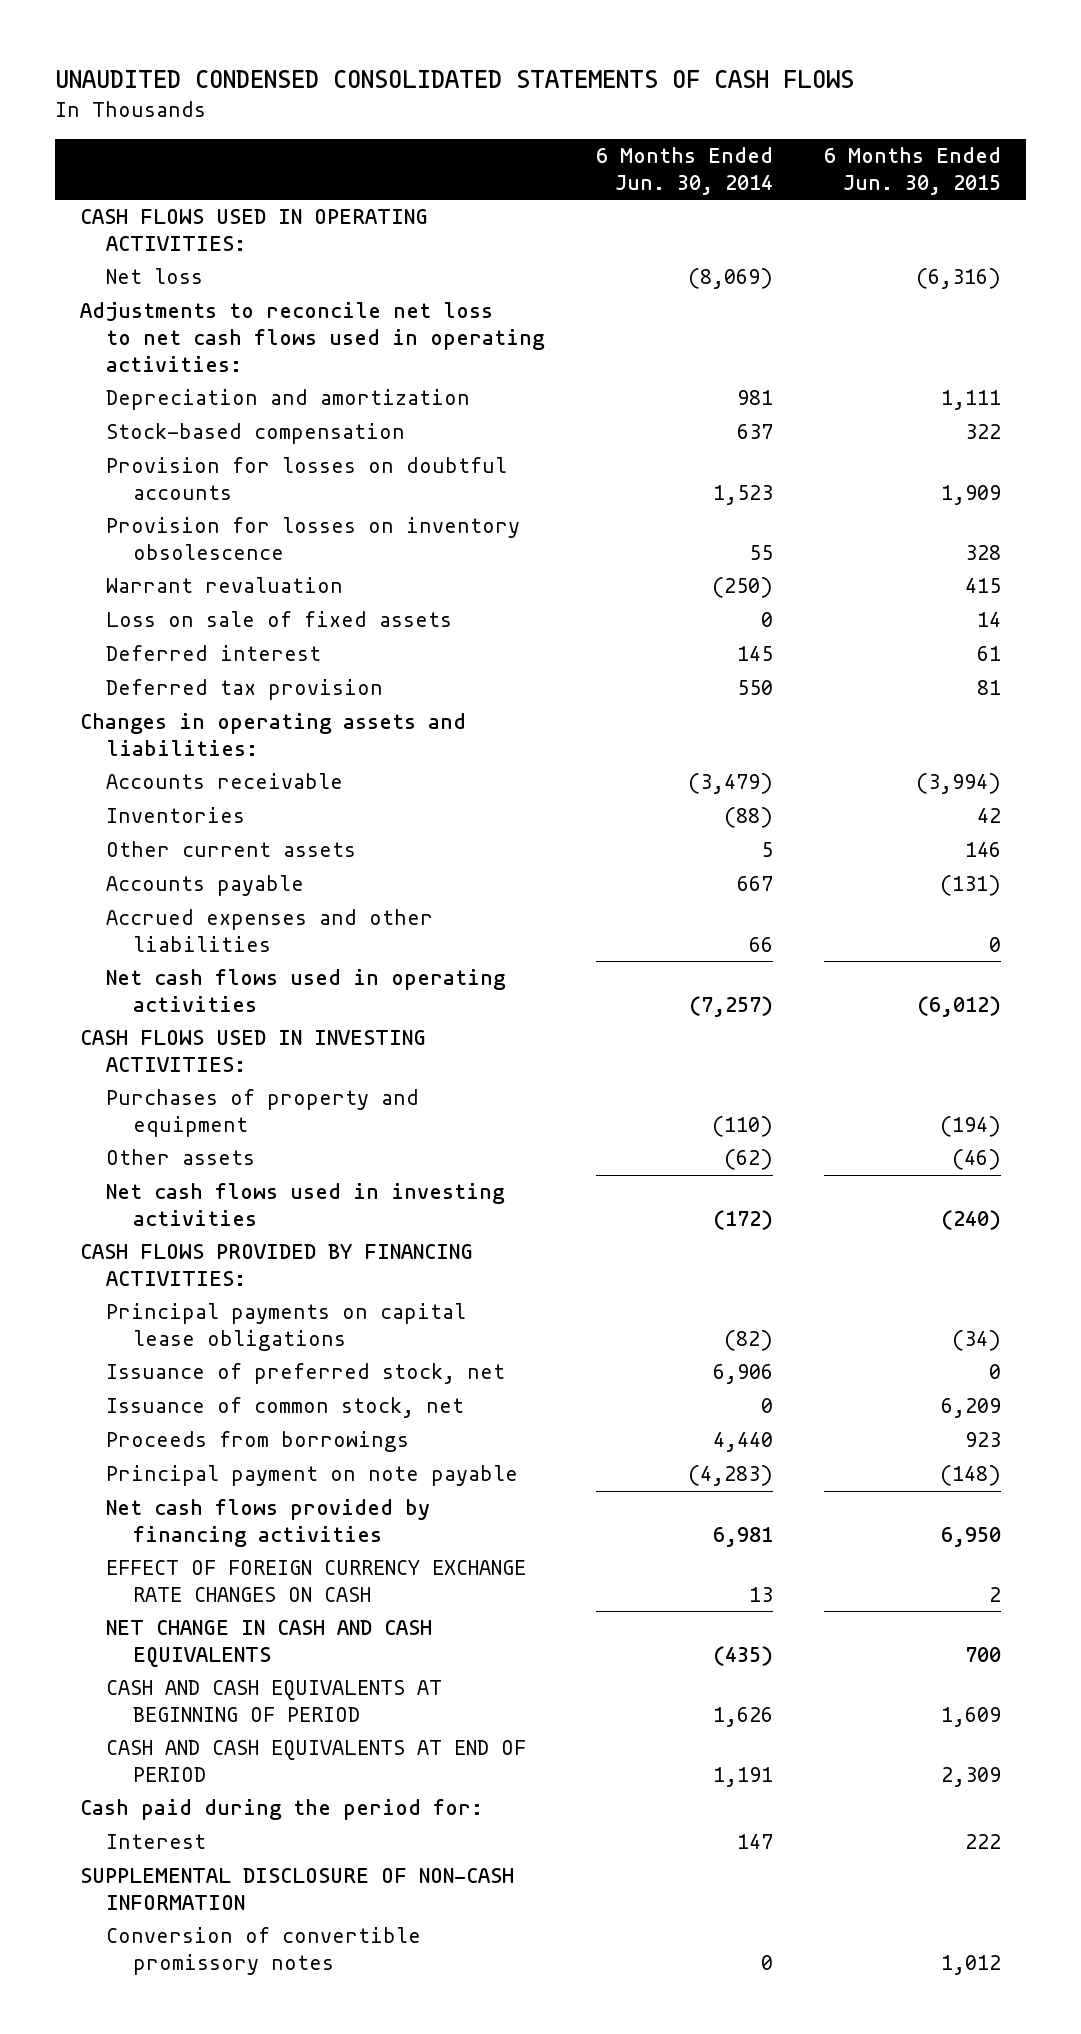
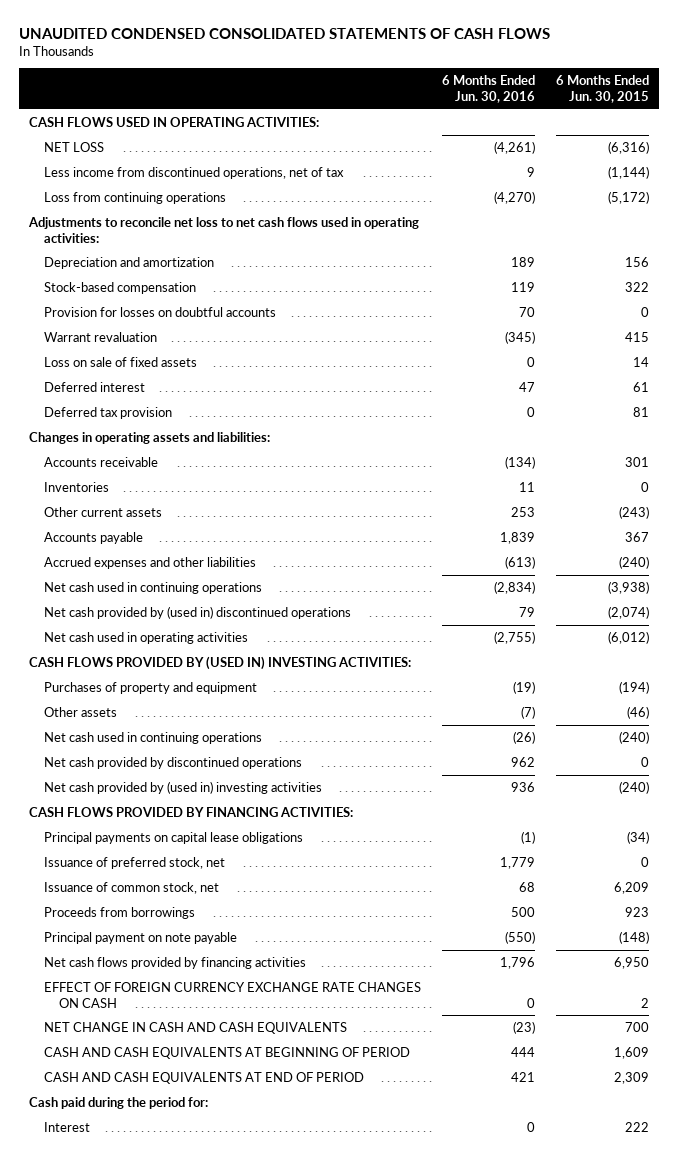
[595,147,773,195] 6 Months Ended Jun. 30, 2014 -> none
none -> [442,75,536,103] 6 Months Ended Jun. 30, 2016
[106,268,204,285] Net loss -> [44,141,105,152] NET LOSS
none -> [44,166,345,179] Less income from discontinued operations, net of tax
none -> [44,191,227,204] Loss from continuing operations
[940,390,1001,411] 1,111 -> [624,256,649,267] 156
[106,517,521,561] Provision for losses on inventory obsolescence -> none
[940,485,1001,506] 1,909 -> [640,306,649,317] 0
[915,773,1001,795] (3,994) -> [624,456,649,467] 301
[976,808,1001,824] 42 -> [640,481,649,492] 0
[964,842,1001,858] 146 -> [618,505,649,519] (243)
[939,875,1001,897] (131) -> [624,531,649,542] 367
[988,937,1001,953] 0 -> [618,555,649,569] (240)
none -> [44,581,263,594] Net cash used in continuing operations
none -> [44,605,352,619] Net cash provided by (used in) discontinued operations
[106,969,507,1013] Net cash flows used in operating activities -> [44,631,249,644] Net cash used in operating activities
[80,1030,427,1073] CASH FLOWS USED IN INVESTING ACTIVITIES: -> [29,655,412,670] CASH FLOWS PROVIDED BY (USED IN) INVESTING ACTIVITIES:
none -> [44,731,263,744] Net cash used in continuing operations
none -> [44,756,303,769] Net cash provided by discontinued operations
[106,1183,506,1227] Net cash flows used in investing activities -> [44,780,323,794] Net cash provided by (used in) investing activities
[80,1868,515,1911] SUPPLEMENTAL DISCLOSURE OF NON-CASH INFORMATION -> none
[106,1927,422,1976] Conversion of convertible promissory notes -> none

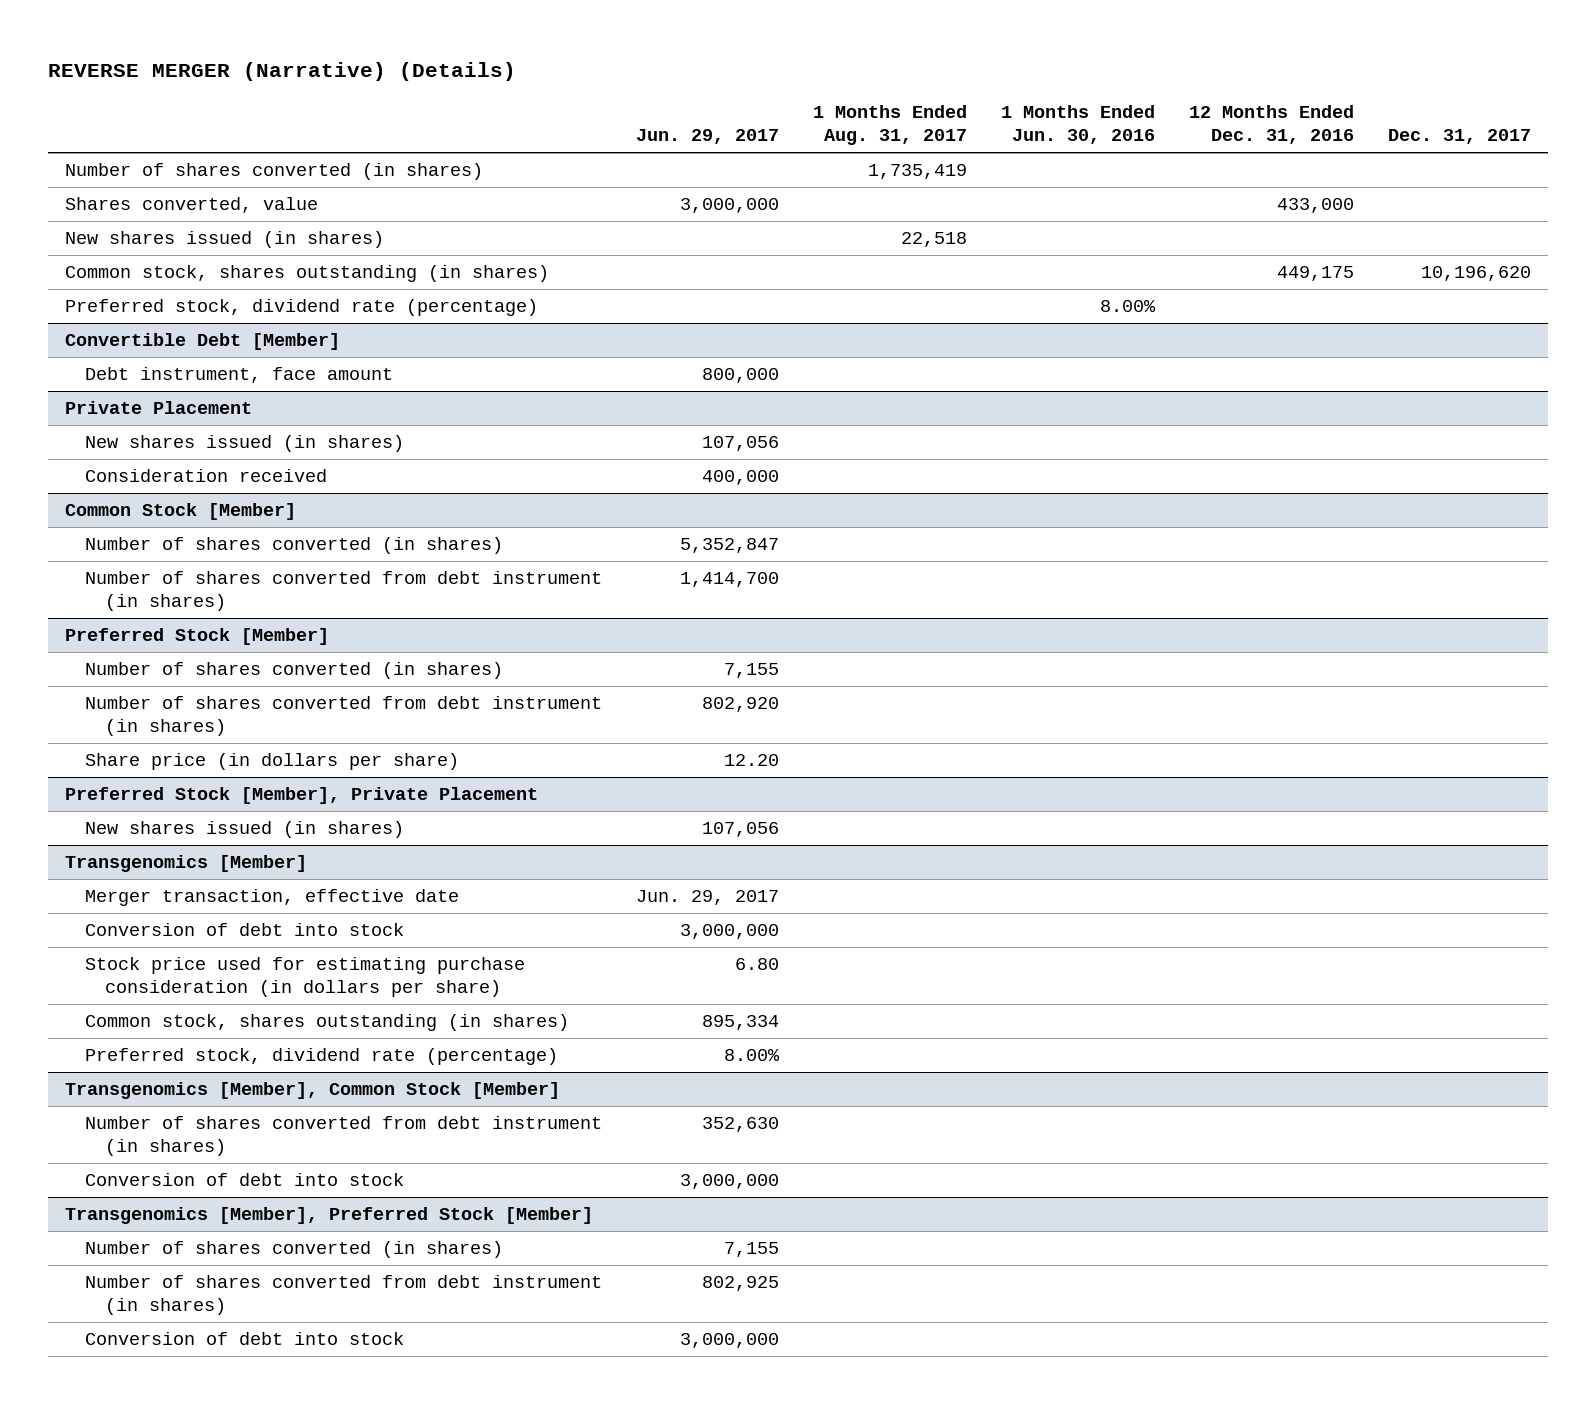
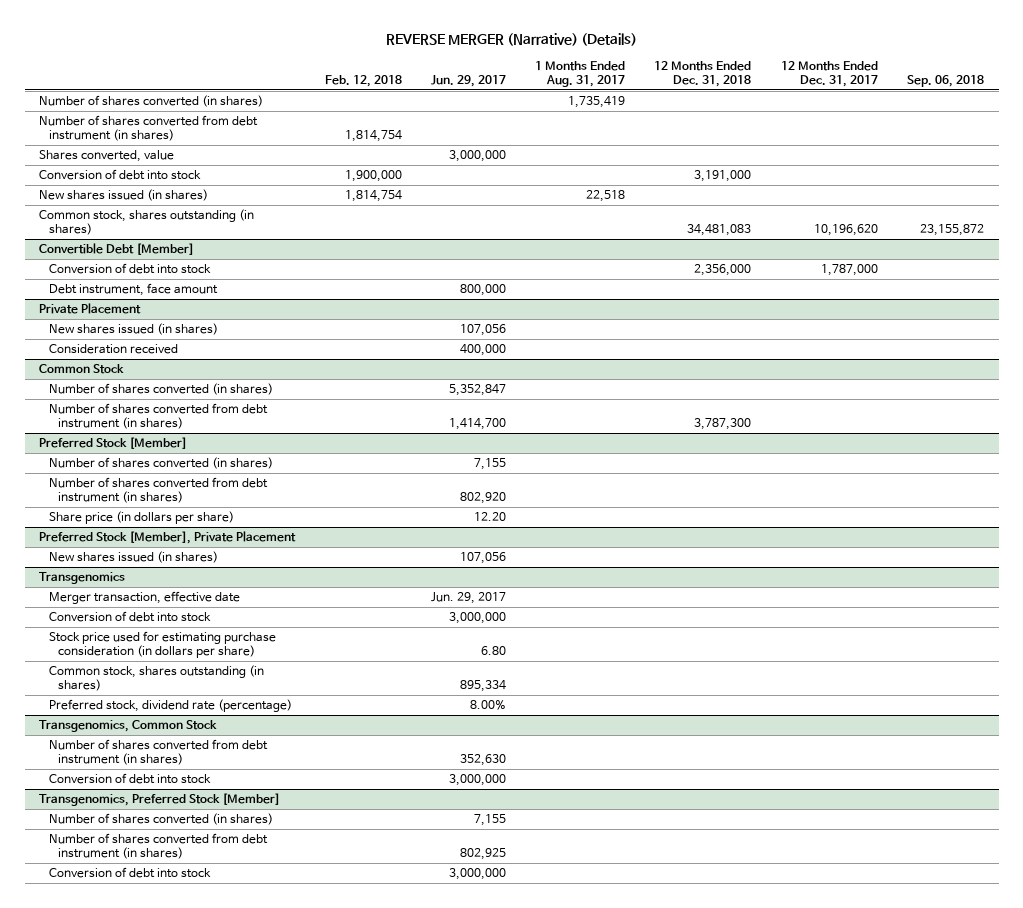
[1001,105,1156,145] 1 Months Ended Jun. 30, 2016 -> none
[1189,105,1355,145] 12 Months Ended Dec. 31, 2016 -> none
[1388,129,1532,145] Dec. 31, 2017 -> none
none -> [324,75,402,88] Feb. 12, 2018
none -> [654,60,752,88] 12 Months Ended Dec. 31, 2018
none -> [780,60,878,88] 12 Months Ended Dec. 31, 2017
none -> [907,75,985,88] Sep. 06, 2018
none -> [39,115,259,142] Number of shares converted from debt instrument (in shares)
none -> [39,169,202,181] Conversion of debt into stock
[65,299,539,317] Preferred stock, dividend rate (percentage) -> none
none -> [48,263,211,275] Conversion of debt into stock
[65,503,297,521] Common Stock [Member] -> [39,364,125,375] Common Stock
[65,855,308,873] Transgenomics [Member] -> [39,572,126,585] Transgenomics
[65,1082,561,1100] Transgenomics [Member], Common Stock [Member] -> [39,720,218,733] Transgenomics, Common Stock
[65,1207,594,1225] Transgenomics [Member], Preferred Stock [Member] -> [39,793,281,807] Transgenomics, Preferred Stock [Member]

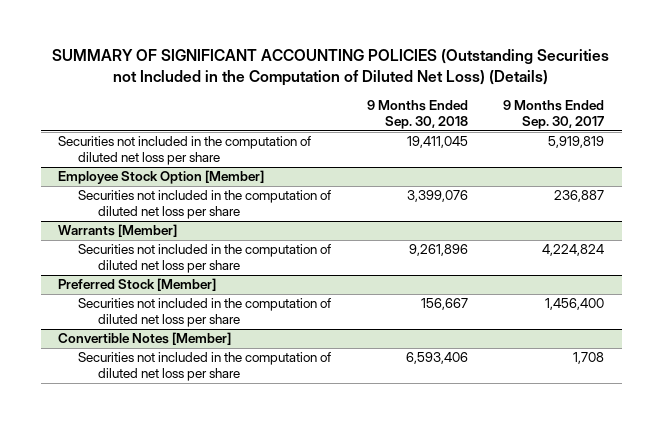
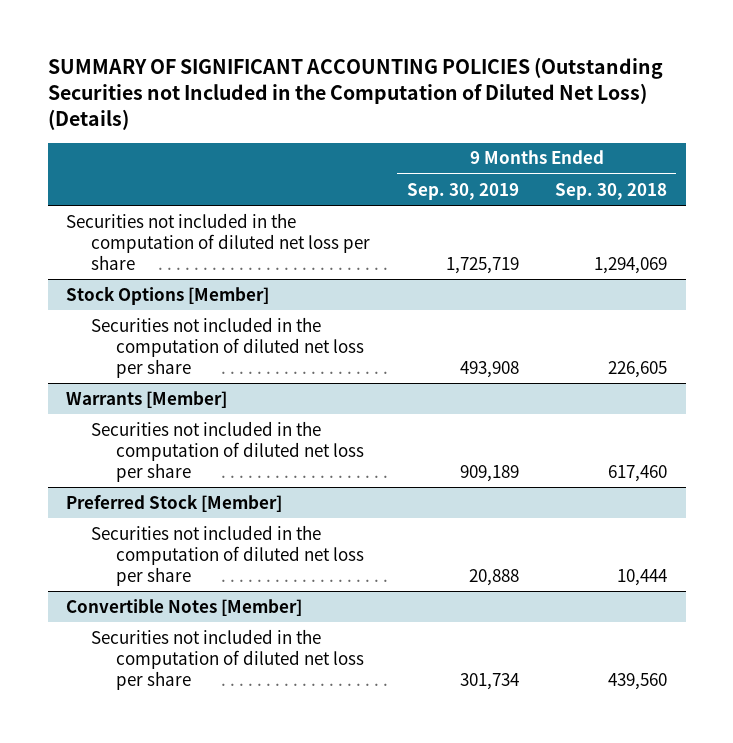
[503,99,605,129] 9 Months Ended Sep. 30, 2017 -> none
none -> [406,182,519,200] Sep. 30, 2019
[406,136,468,149] 19,411,045 -> [594,256,668,274] 1,294,069
[58,170,265,185] Employee Stock Option [Member] -> [65,285,269,305] Stock Options [Member]
[406,190,468,203] 3,399,076 -> [608,360,668,378] 226,605
[408,244,468,257] 9,261,896 -> [608,464,668,482] 617,460
[420,298,468,311] 156,667 -> [617,568,668,586] 10,444
[405,352,468,365] 6,593,406 -> [608,672,668,690] 439,560

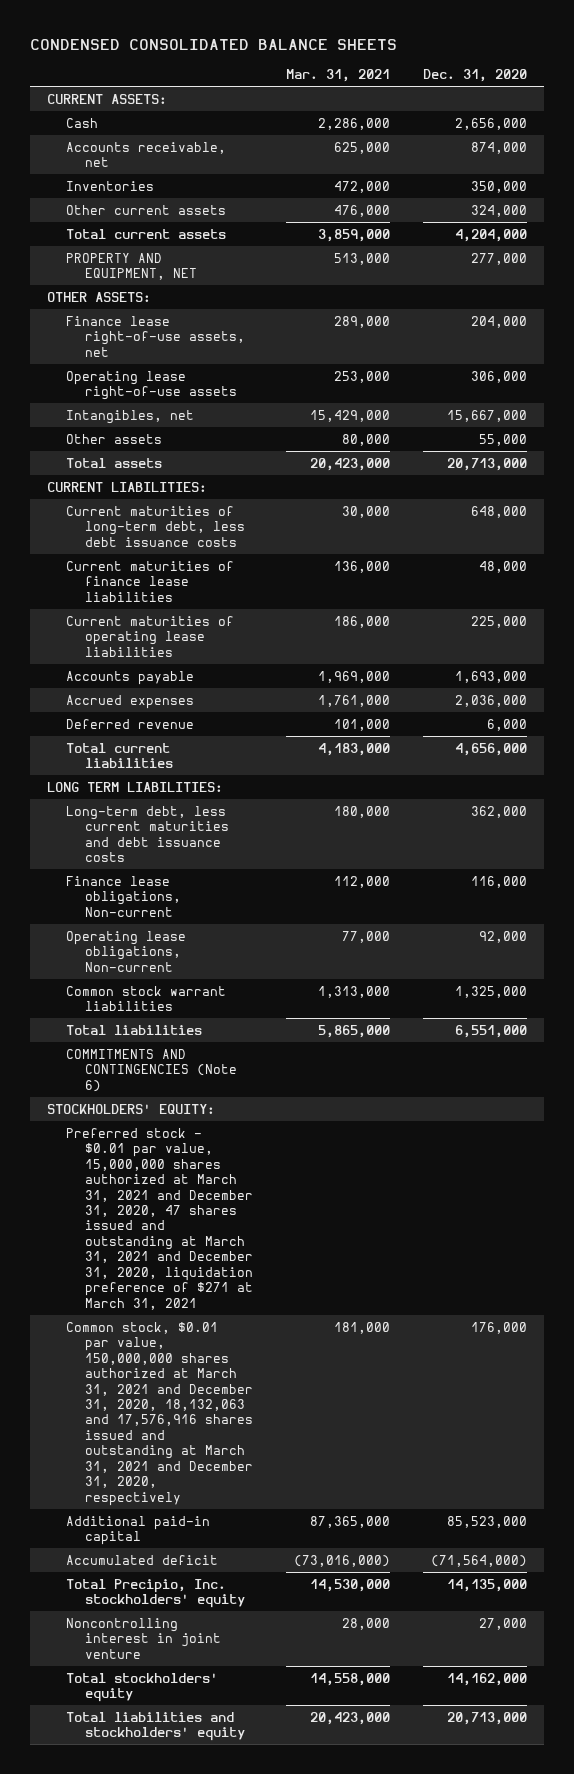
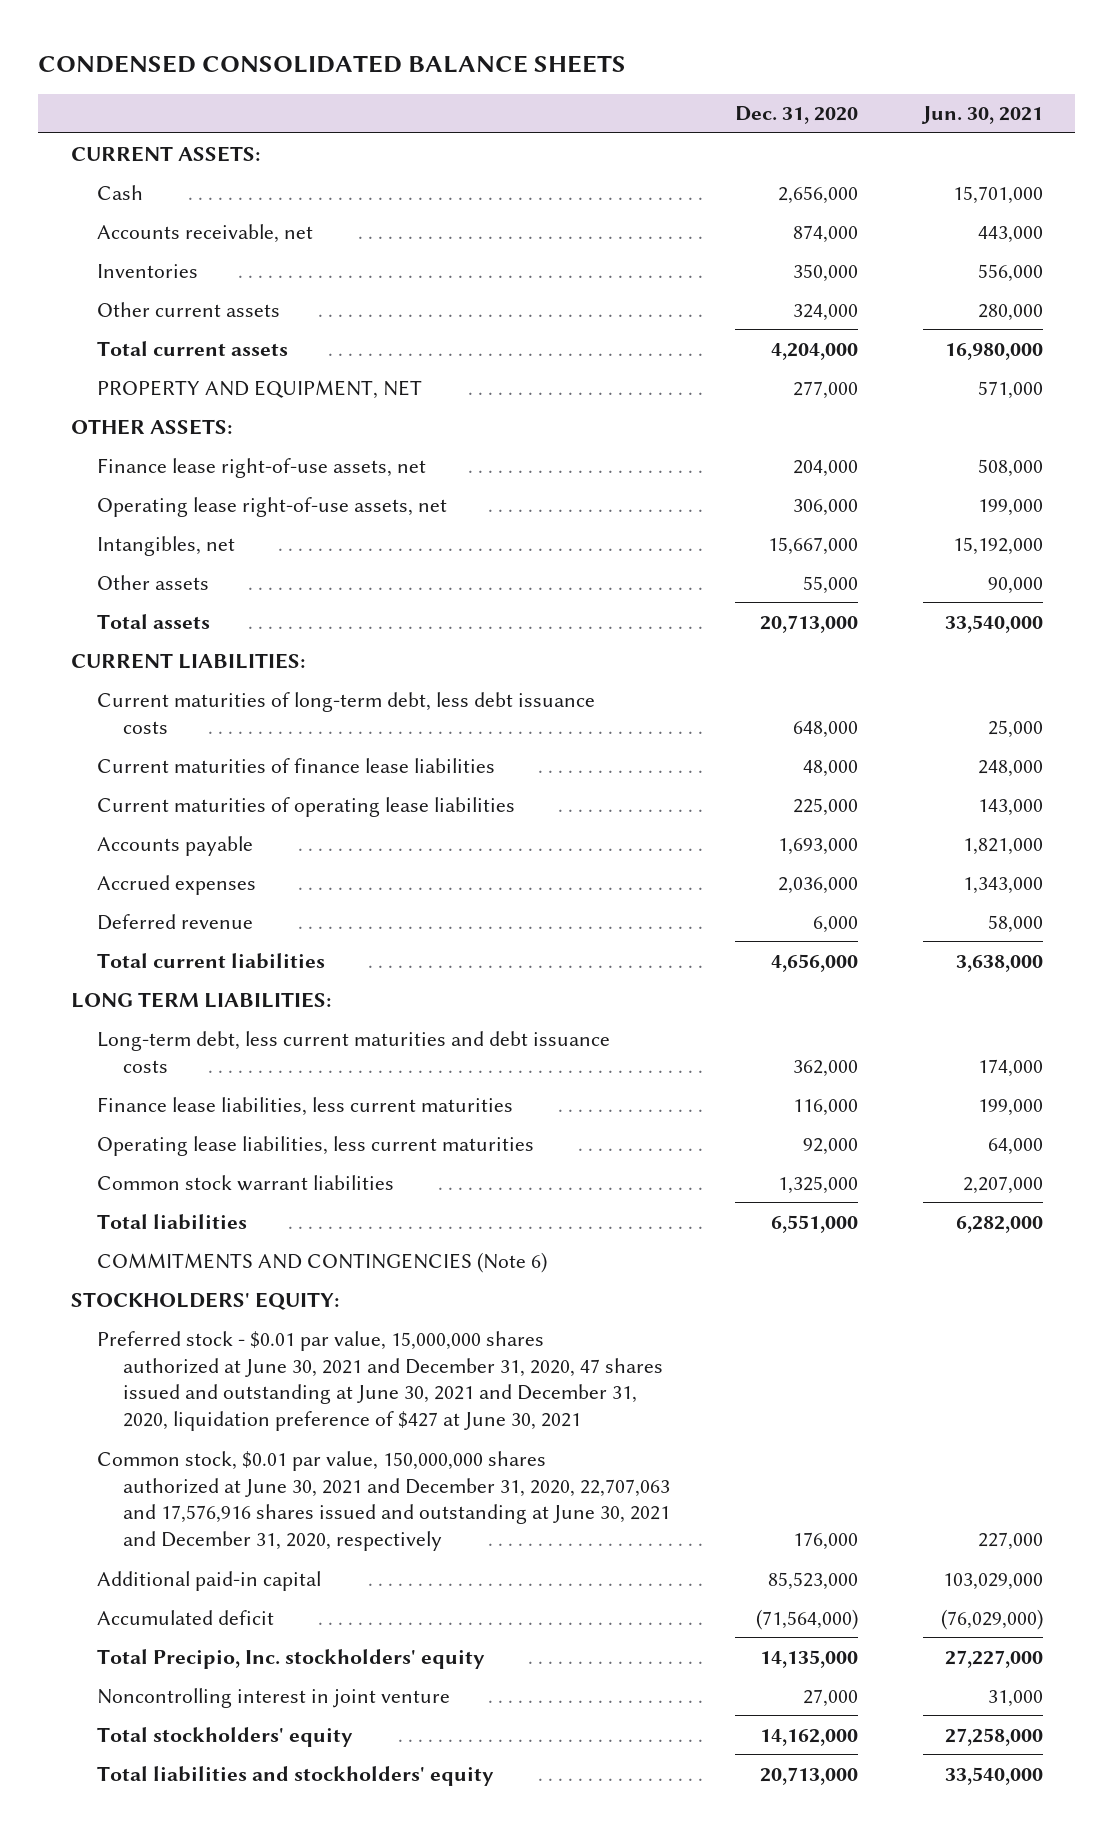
[285,69,390,83] Mar. 31, 2021 -> none
none -> [920,106,1043,125] Jun. 30, 2021
[65,370,237,401] Operating lease right-of-use assets -> [96,496,447,517] Operating lease right-of-use assets, net
[65,875,181,917] Finance lease obligations, Non-current -> [96,1096,513,1116] Finance lease liabilities, less current maturities
[65,930,186,972] Operating lease obligations, Non-current -> [96,1135,534,1156] Operating lease liabilities, less current maturities
[65,1127,253,1310] Preferred stock - $0.01 par value, 15,000,000 shares authorized at March 31, 2021 and December 31, 2020, 47 shares issued and outstanding at March 31, 2021 and December 31, 2020, liquidation preference of $271 at March 31, 2021 -> [96,1330,664,1432] Preferred stock - $0.01 par value, 15,000,000 shares authorized at June 30, 2021 and December 31, 2020, 47 shares issued and outstanding at June 30, 2021 and December 31, 2020, liquidation preference of $427 at June 30, 2021
[65,1321,253,1506] Common stock, $0.01 par value, 150,000,000 shares authorized at March 31, 2021 and December 31, 2020, 18,132,063 and 17,576,916 shares issued and outstanding at March 31, 2021 and December 31, 2020, respectively -> [96,1450,671,1552] Common stock, $0.01 par value, 150,000,000 shares authorized at June 30, 2021 and December 31, 2020, 22,707,063 and 17,576,916 shares issued and outstanding at June 30, 2021 and December 31, 2020, respectively

